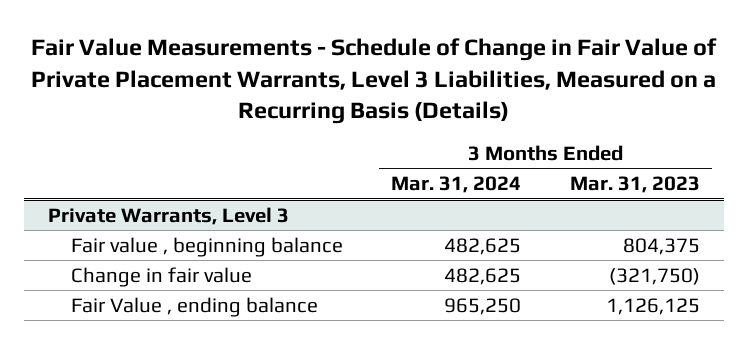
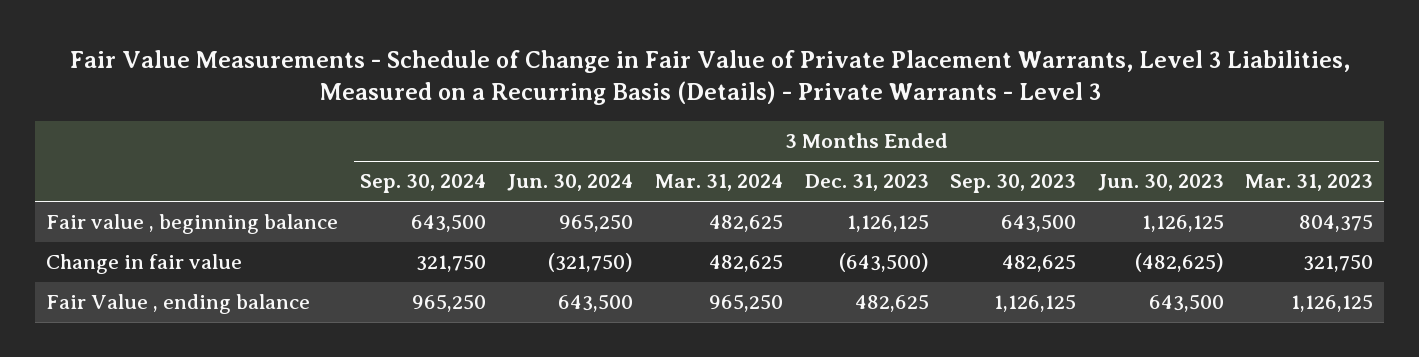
[31,38,718,125] Fair Value Measurements - Schedule of Change in Fair Value of Private Placement Warrants, Level 3 Liabilities, Measured on a Recurring Basis (Details) -> [69,49,1350,106] Fair Value Measurements - Schedule of Change in Fair Value of Private Placement Warrants, Level 3 Liabilities, Measured on a Recurring Basis (Details) - Private Warrants - Level 3
none -> [359,174,486,194] Sep. 30, 2024
none -> [507,174,634,192] Jun. 30, 2024
none -> [804,174,929,192] Dec. 31, 2023
none -> [950,174,1077,194] Sep. 30, 2023
none -> [1097,174,1224,192] Jun. 30, 2023
[48,206,290,225] Private Warrants, Level 3 -> none
[609,267,701,285] (321,750) -> [1303,254,1374,273] 321,750

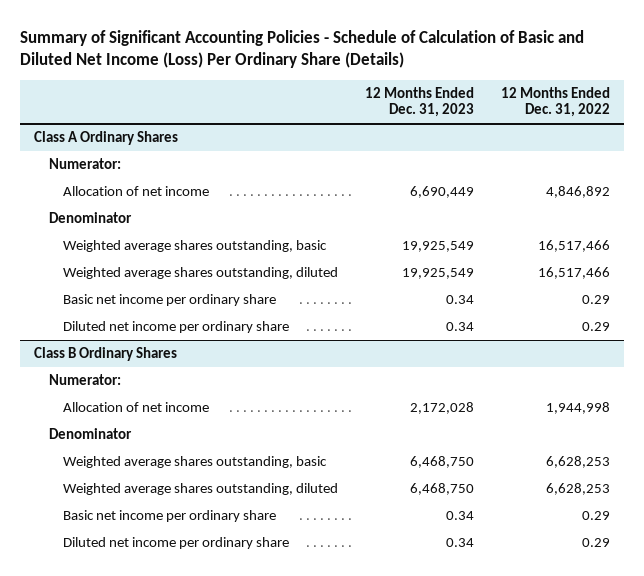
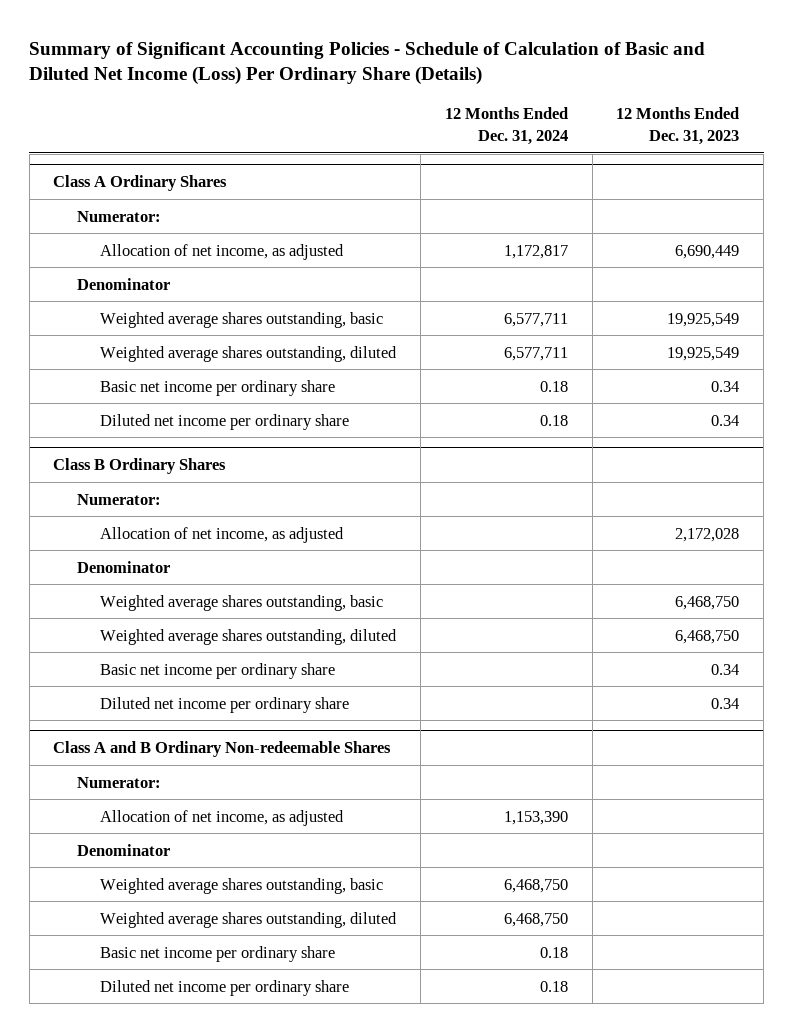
[501,86,611,118] 12 Months Ended Dec. 31, 2022 -> none
none -> [444,107,568,145] 12 Months Ended Dec. 31, 2024
[63,186,210,197] Allocation of net income -> [100,243,345,260] Allocation of net income, as adjusted
[63,402,210,413] Allocation of net income -> [100,526,345,543] Allocation of net income, as adjusted
none -> [53,741,392,758] Class A and B Ordinary Non-redeemable Shares
none -> [76,776,161,788] Numerator:
none -> [100,809,345,826] Allocation of net income, as adjusted
none -> [76,843,170,856] Denominator
none -> [100,877,384,894] Weighted average shares outstanding, basic
none -> [100,911,398,928] Weighted average shares outstanding, diluted
none -> [100,945,336,962] Basic net income per ordinary share
none -> [100,979,350,996] Diluted net income per ordinary share

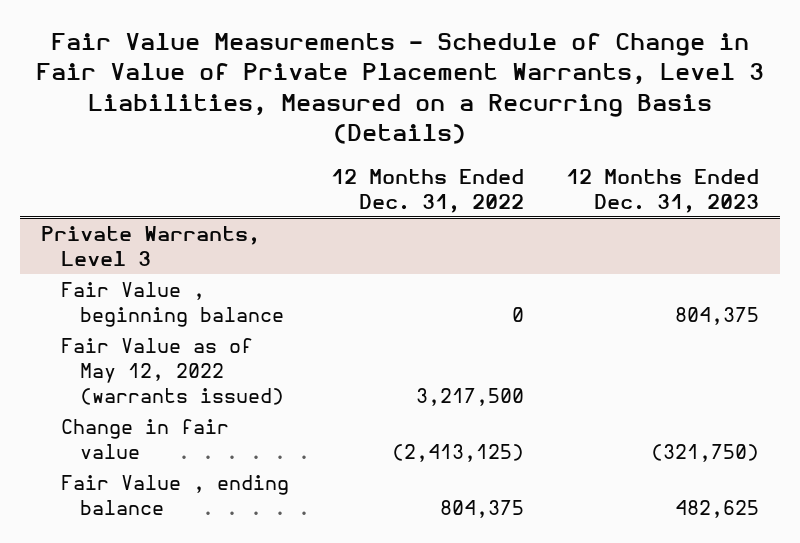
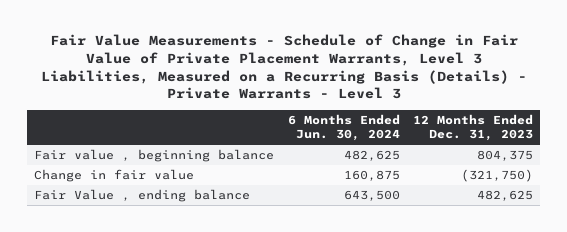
[35,33,764,145] Fair Value Measurements - Schedule of Change in Fair Value of Private Placement Warrants, Level 3 Liabilities, Measured on a Recurring Basis (Details) -> [40,34,527,100] Fair Value Measurements - Schedule of Change in Fair Value of Private Placement Warrants, Level 3 Liabilities, Measured on a Recurring Basis (Details) - Private Warrants - Level 3
[330,168,524,213] 12 Months Ended Dec. 31, 2022 -> none
none -> [287,113,400,142] 6 Months Ended Jun. 30, 2024
[40,226,260,266] Private Warrants, Level 3 -> none
[60,338,285,405] Fair Value as of May 12, 2022 (warrants issued) -> none
[60,282,285,327] Fair Value , beginning balance -> [34,148,275,162] Fair value , beginning balance

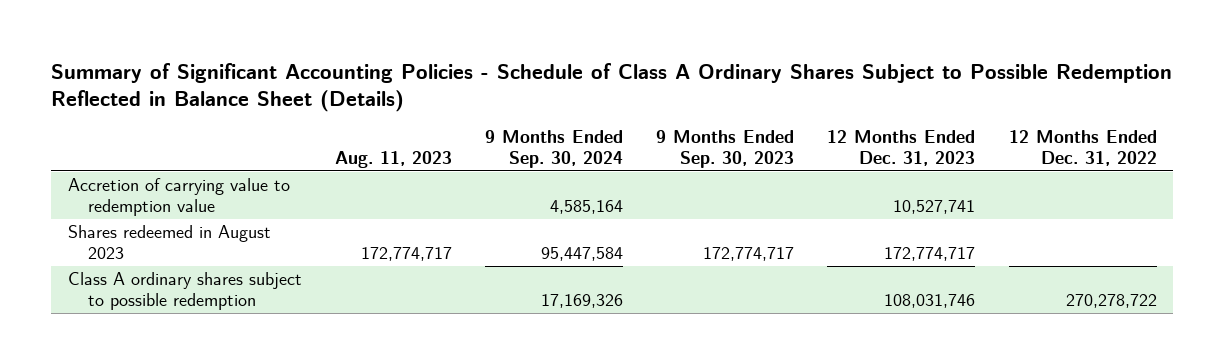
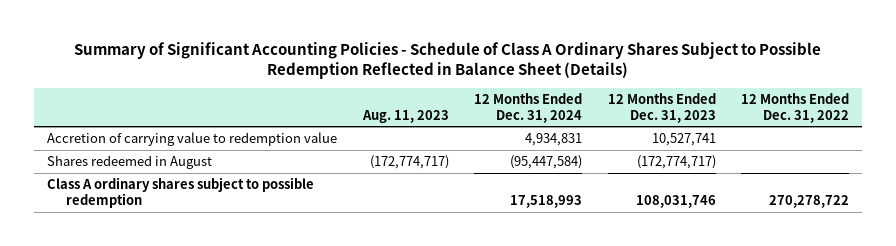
[485,129,624,169] 9 Months Ended Sep. 30, 2024 -> none
[656,129,795,169] 9 Months Ended Sep. 30, 2023 -> none
none -> [474,92,583,123] 12 Months Ended Dec. 31, 2024
[67,225,271,260] Shares redeemed in August 2023 -> [47,155,213,170] Shares redeemed in August
[361,247,453,262] 172,774,717 -> [369,155,449,170] (172,774,717)
[884,247,976,262] 172,774,717 -> [636,155,716,170] (172,774,717)

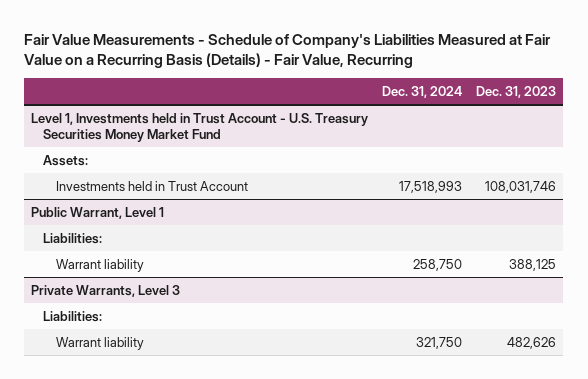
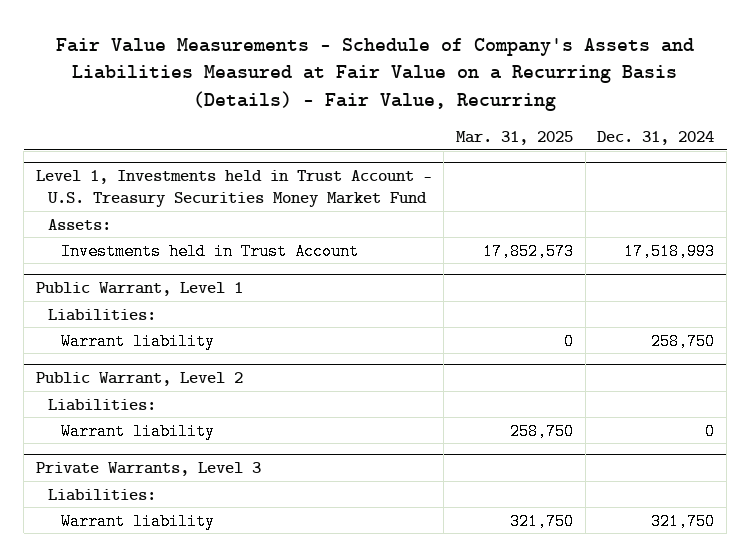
[24,33,552,68] Fair Value Measurements - Schedule of Company's Liabilities Measured at Fair Value on a Recurring Basis (Details) - Fair Value, Recurring -> [56,37,695,111] Fair Value Measurements - Schedule of Company's Assets and Liabilities Measured at Fair Value on a Recurring Basis (Details) - Fair Value, Recurring
[476,85,557,98] Dec. 31, 2023 -> none
none -> [456,130,574,145] Mar. 31, 2025
none -> [35,371,243,386] Public Warrant, Level 2
none -> [48,398,157,411] Liabilities:
none -> [61,422,216,440] Warrant liability

